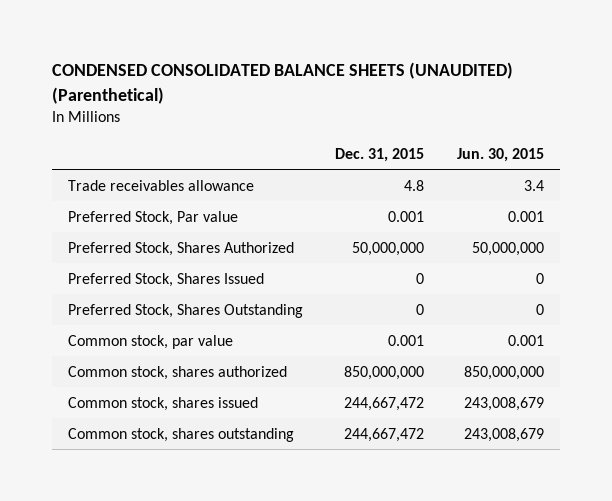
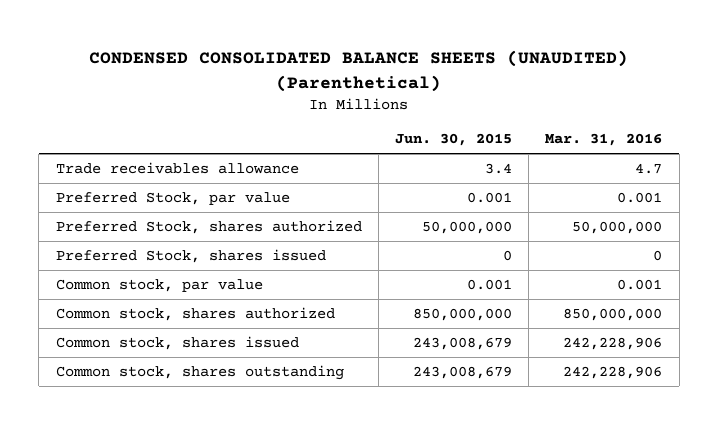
[335,147,425,162] Dec. 31, 2015 -> none
none -> [545,133,663,147] Mar. 31, 2016
[68,303,304,318] Preferred Stock, Shares Outstanding -> none
[68,210,239,225] Preferred Stock, Par value -> [55,191,290,205] Preferred Stock, par value
[68,241,295,256] Preferred Stock, Shares Authorized -> [55,219,362,234] Preferred Stock, shares authorized
[68,272,265,287] Preferred Stock, Shares Issued -> [55,248,326,263] Preferred Stock, shares issued

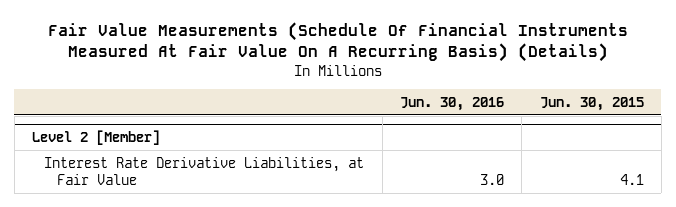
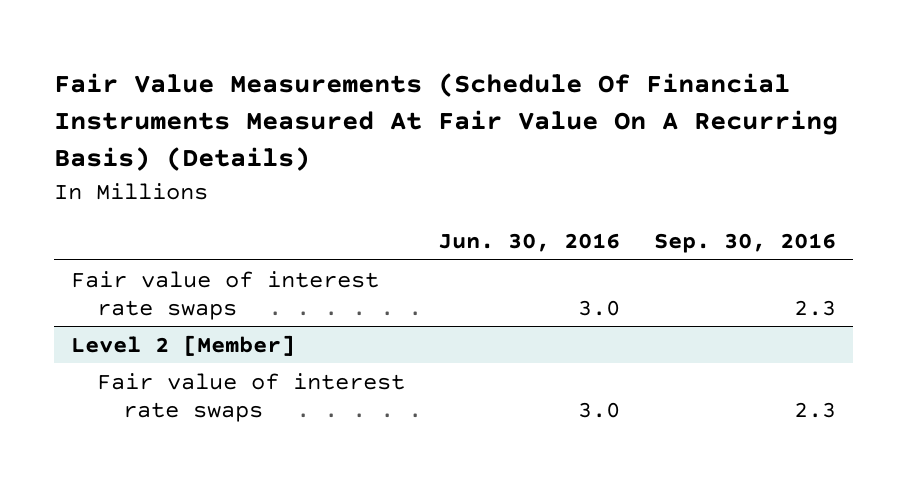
[539,96,644,111] Jun. 30, 2015 -> none
none -> [653,233,836,254] Sep. 30, 2016
none -> [71,270,380,320] Fair value of interest rate swaps
[44,156,365,186] Interest Rate Derivative Liabilities, at Fair Value -> [96,372,405,422] Fair value of interest rate swaps

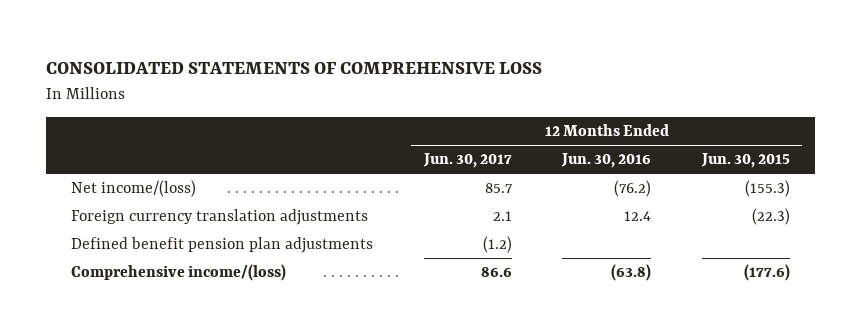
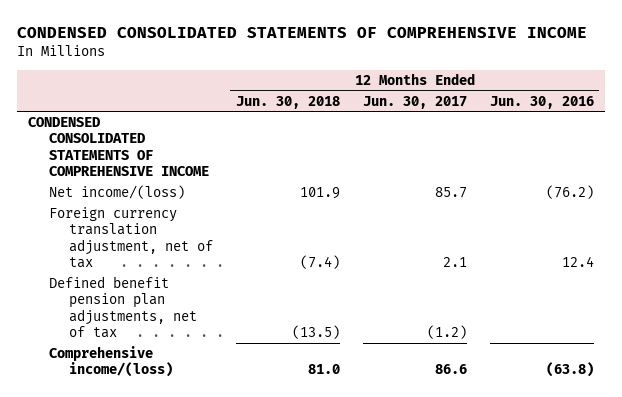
[46,62,543,75] CONSOLIDATED STATEMENTS OF COMPREHENSIVE LOSS -> [16,26,587,38] CONDENSED CONSOLIDATED STATEMENTS OF COMPREHENSIVE INCOME
[700,153,790,169] Jun. 30, 2015 -> none
none -> [235,95,340,109] Jun. 30, 2018
none -> [28,117,209,177] CONDENSED CONSOLIDATED STATEMENTS OF COMPREHENSIVE INCOME
[71,209,369,226] Foreign currency translation adjustments -> [48,207,214,269] Foreign currency translation adjustment, net of tax
[71,237,374,254] Defined benefit pension plan adjustments -> [48,276,198,339] Defined benefit pension plan adjustments, net of tax

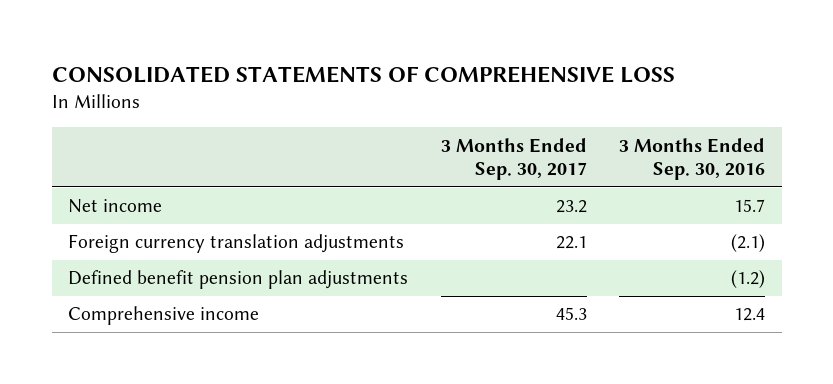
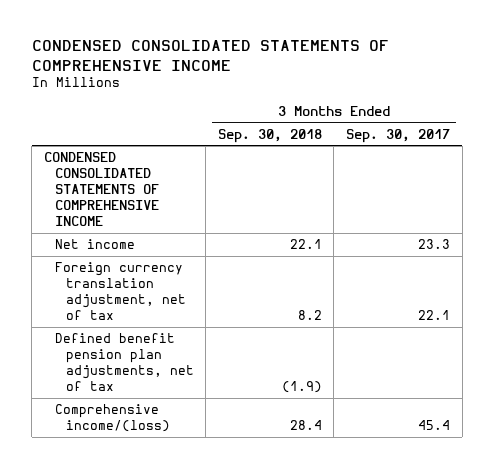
[51,65,675,83] CONSOLIDATED STATEMENTS OF COMPREHENSIVE LOSS -> [31,40,389,71] CONDENSED CONSOLIDATED STATEMENTS OF COMPREHENSIVE INCOME
[619,137,766,180] 3 Months Ended Sep. 30, 2016 -> none
none -> [217,128,322,143] Sep. 30, 2018
none -> [44,152,159,227] CONDENSED CONSOLIDATED STATEMENTS OF COMPREHENSIVE INCOME
[555,200,587,214] 23.2 -> [417,239,450,250] 23.3
[68,234,405,254] Foreign currency translation adjustments -> [54,262,186,321] Foreign currency translation adjustment, net of tax
[68,270,409,290] Defined benefit pension plan adjustments -> [54,333,194,392] Defined benefit pension plan adjustments, net of tax
[68,306,260,326] Comprehensive income -> [54,404,170,433] Comprehensive income/(loss)
[555,307,587,321] 45.3 -> [417,420,450,431] 45.4

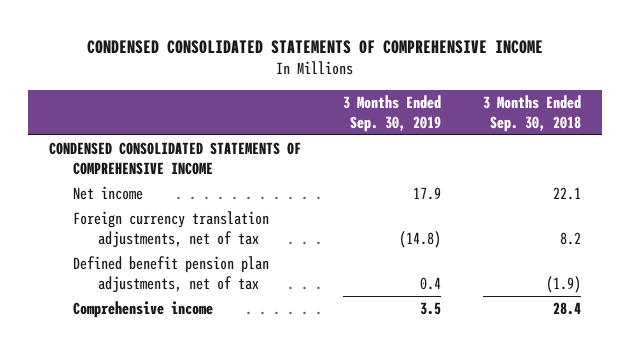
[345,128,450,143] Sep. 30, 2017 -> none
none -> [342,95,441,132] 3 Months Ended Sep. 30, 2019
[54,262,186,321] Foreign currency translation adjustment, net of tax -> [73,211,270,248] Foreign currency translation adjustments, net of tax
[54,404,170,433] Comprehensive income/(loss) -> [73,301,214,319] Comprehensive income

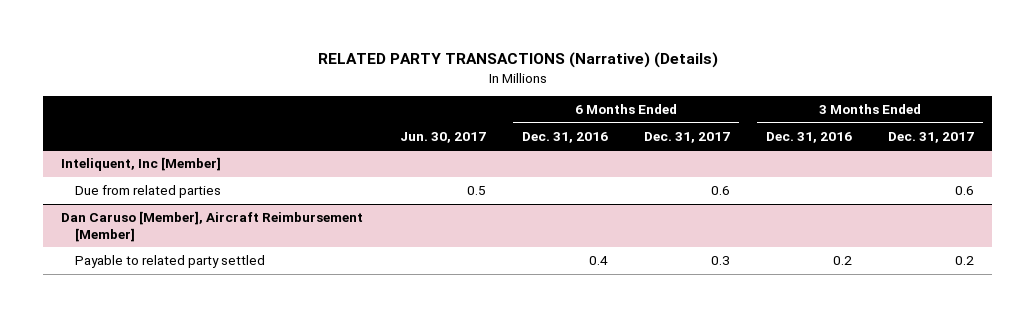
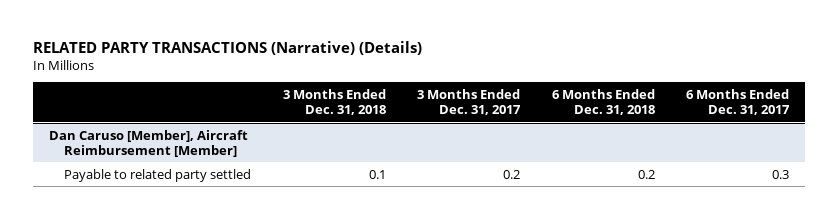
[399,131,486,143] Jun. 30, 2017 -> none
[521,131,608,143] Dec. 31, 2016 -> none
[765,131,852,143] Dec. 31, 2016 -> none
none -> [282,89,386,116] 3 Months Ended Dec. 31, 2018
none -> [551,89,655,116] 6 Months Ended Dec. 31, 2018
[61,157,222,172] Inteliquent, Inc [Member] -> none
[75,185,222,199] Due from related parties -> none

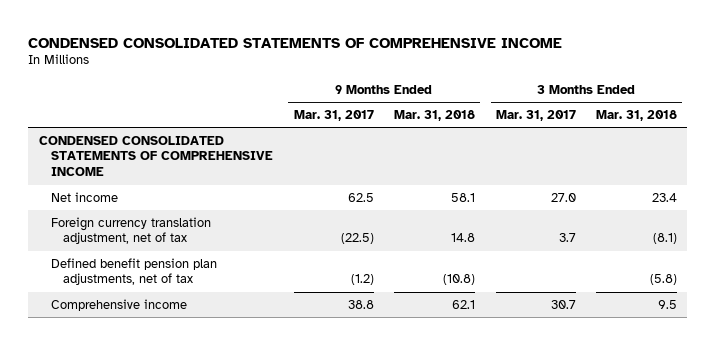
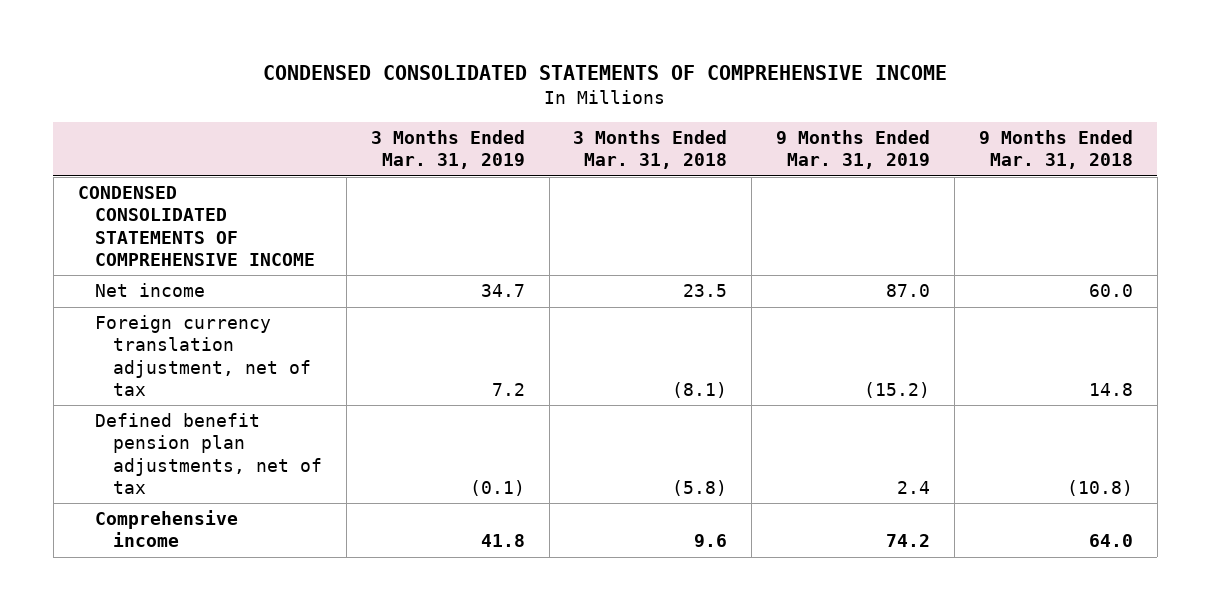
[293,109,374,121] Mar. 31, 2017 -> none
[495,109,576,121] Mar. 31, 2017 -> none
none -> [370,129,525,170] 3 Months Ended Mar. 31, 2019
none -> [776,129,931,170] 9 Months Ended Mar. 31, 2019
[451,192,476,202] 58.1 -> [1088,284,1133,298] 60.0
[652,192,678,202] 23.4 -> [683,284,728,298] 23.5
[452,299,476,309] 62.1 -> [1088,534,1133,548] 64.0
[658,299,678,309] 9.5 -> [694,534,728,548] 9.6

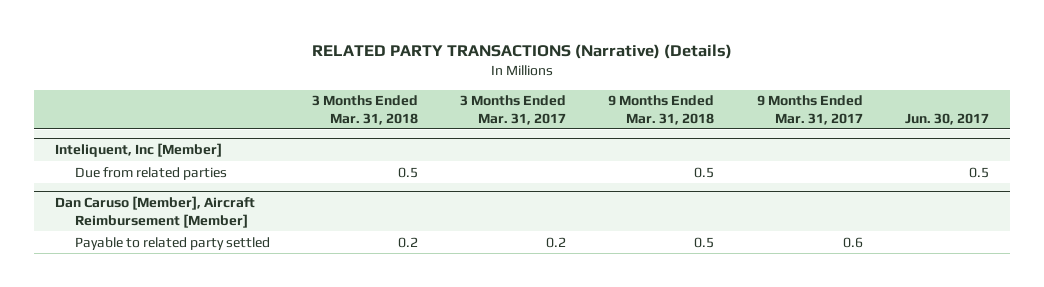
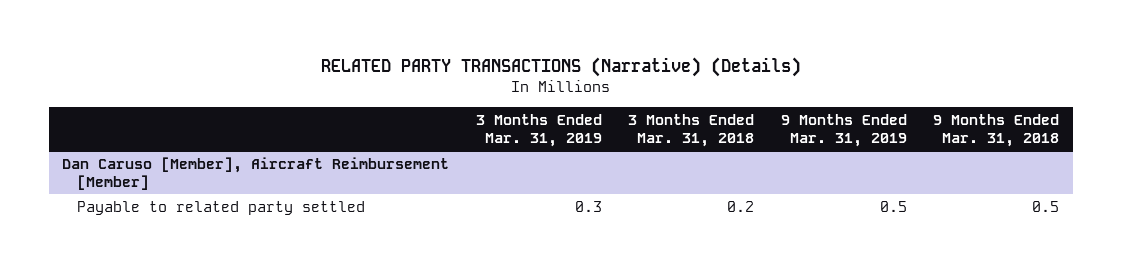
[460,95,567,125] 3 Months Ended Mar. 31, 2017 -> none
[756,95,863,125] 9 Months Ended Mar. 31, 2017 -> none
[904,112,989,125] Jun. 30, 2017 -> none
none -> [475,114,602,148] 3 Months Ended Mar. 31, 2019
none -> [780,114,907,148] 9 Months Ended Mar. 31, 2019
[55,143,223,158] Inteliquent, Inc [Member] -> none
[74,166,227,180] Due from related parties -> none

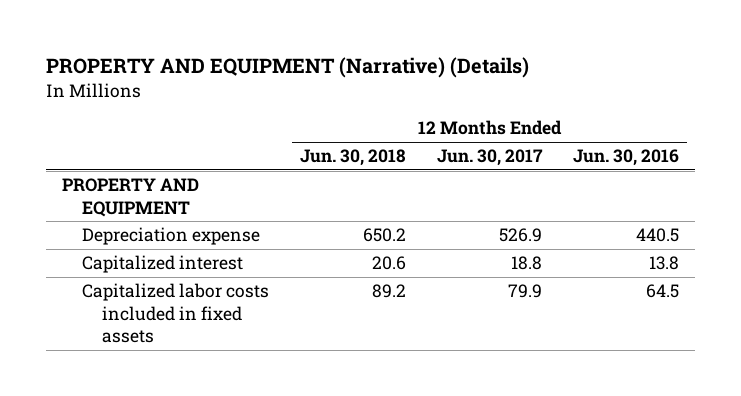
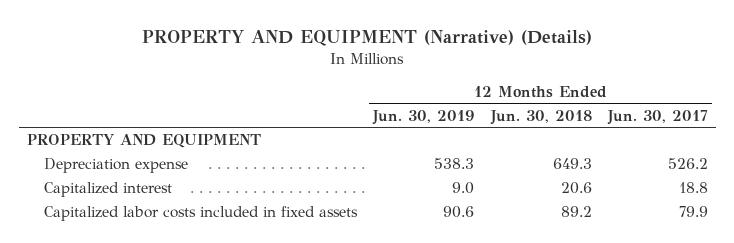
[573,149,680,167] Jun. 30, 2016 -> none
none -> [372,109,475,125] Jun. 30, 2019
[362,228,406,243] 650.2 -> [552,158,592,170] 649.3
[499,228,543,243] 526.9 -> [667,158,708,170] 526.2

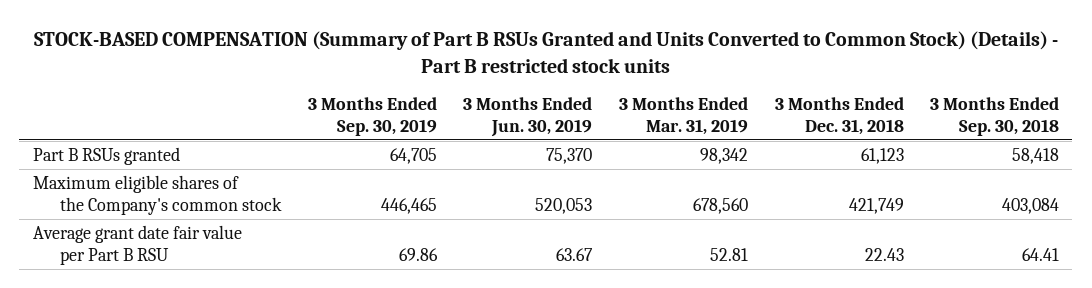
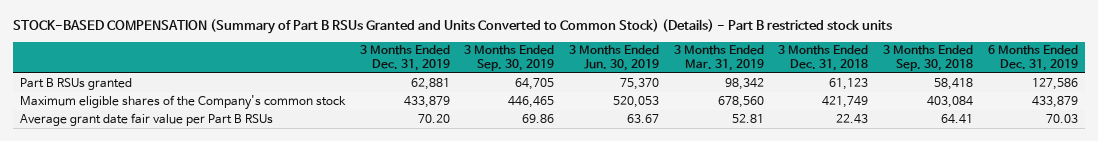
none -> [359,45,450,72] 3 Months Ended Dec. 31, 2019
none -> [987,45,1078,72] 6 Months Ended Dec. 31, 2019
[32,224,242,265] Average grant date fair value per Part B RSU -> [19,112,273,126] Average grant date fair value per Part B RSUs

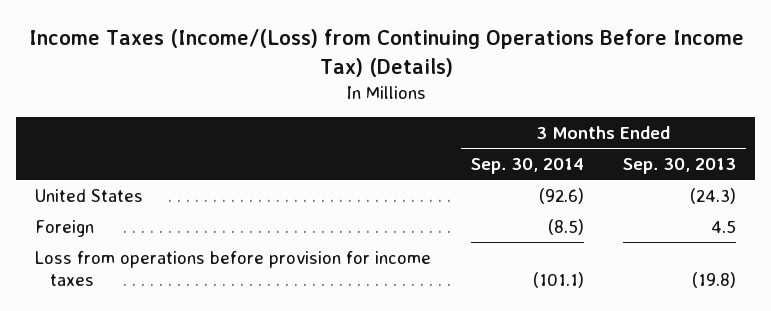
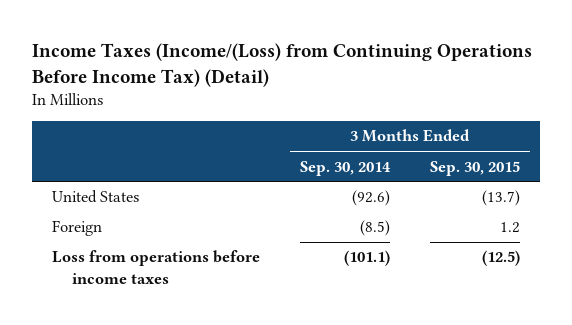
[28,28,744,77] Income Taxes (Income/(Loss) from Continuing Operations Before Income Tax) (Details) -> [32,43,533,87] Income Taxes (Income/(Loss) from Continuing Operations Before Income Tax) (Detail)
[622,158,736,175] Sep. 30, 2013 -> none
none -> [430,160,521,176] Sep. 30, 2015
[35,250,432,286] Loss from operations before provision for income taxes -> [52,250,261,284] Loss from operations before income taxes

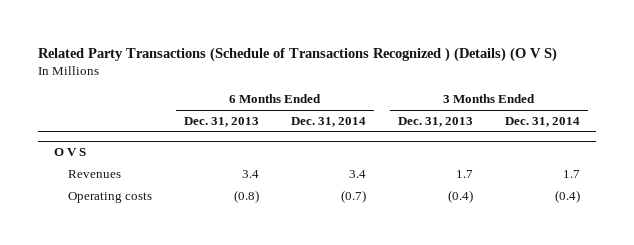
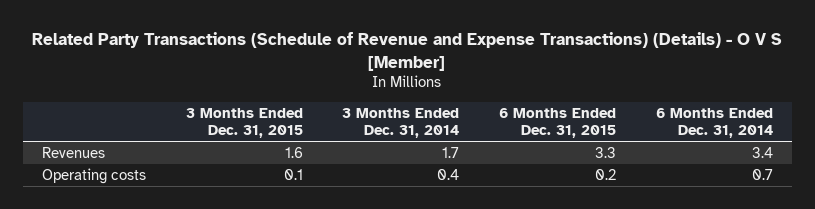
[38,47,558,63] Related Party Transactions (Schedule of Transactions Recognized ) (Details) (O V S) -> [32,32,783,71] Related Party Transactions (Schedule of Revenue and Expense Transactions) (Details) - O V S [Member]
[183,117,259,128] Dec. 31, 2013 -> none
[397,117,473,128] Dec. 31, 2013 -> none
none -> [185,107,303,139] 3 Months Ended Dec. 31, 2015
none -> [499,107,617,139] 6 Months Ended Dec. 31, 2015
[54,148,87,157] O V S -> none
[340,190,366,204] (0.7) -> [751,168,773,180] 0.7
[554,190,580,204] (0.4) -> [437,168,460,180] 0.4

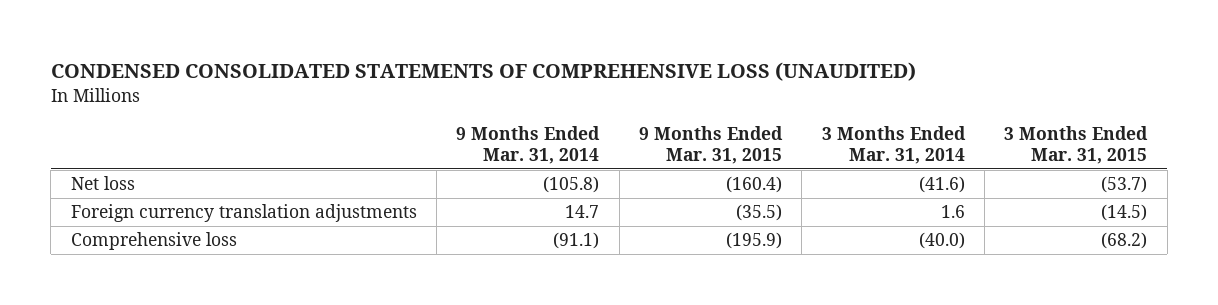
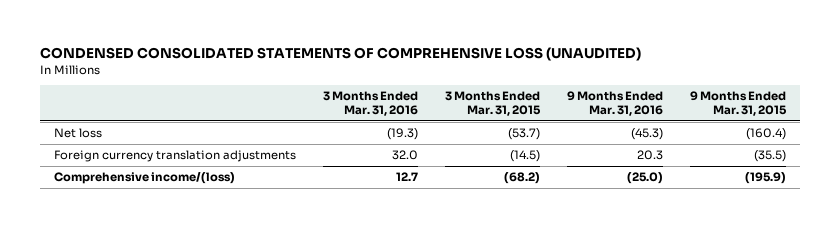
[456,125,601,165] 9 Months Ended Mar. 31, 2014 -> none
[821,125,966,165] 3 Months Ended Mar. 31, 2014 -> none
none -> [322,91,418,117] 3 Months Ended Mar. 31, 2016
none -> [567,91,664,117] 9 Months Ended Mar. 31, 2016
[70,232,237,251] Comprehensive loss -> [53,172,235,185] Comprehensive income/(loss)

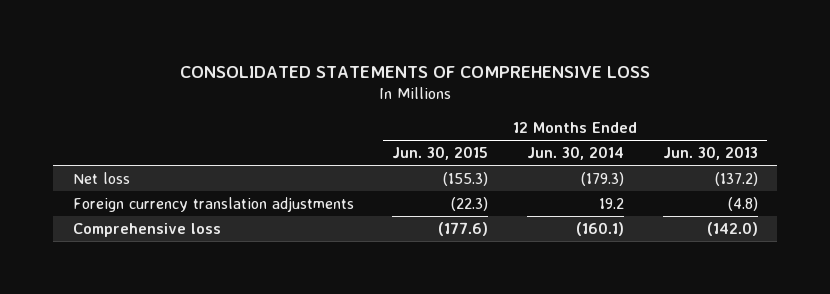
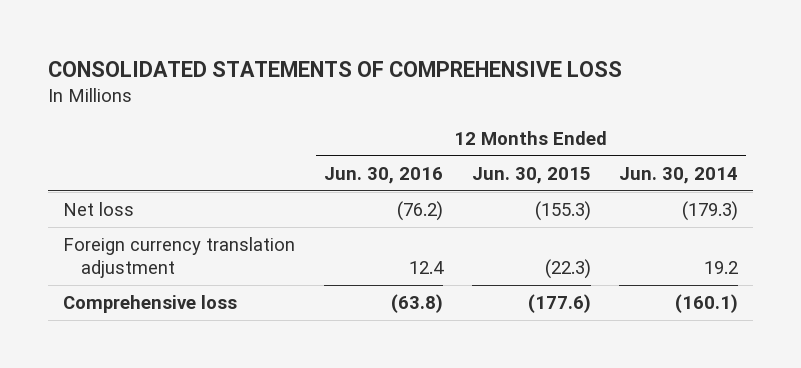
[662,146,758,161] Jun. 30, 2013 -> none
none -> [323,166,443,184] Jun. 30, 2016
[72,196,354,212] Foreign currency translation adjustments -> [62,237,295,279] Foreign currency translation adjustment

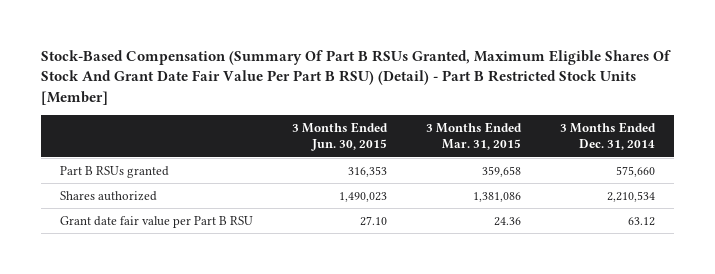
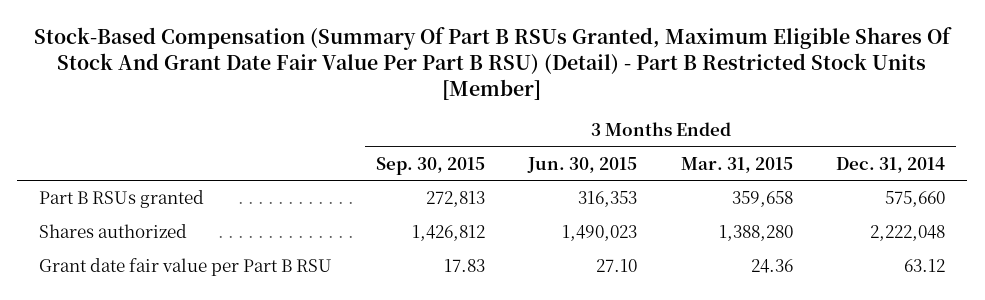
none -> [375,156,485,175] Sep. 30, 2015
[473,191,522,202] 1,381,086 -> [718,224,793,241] 1,388,280
[607,190,656,202] 2,210,534 -> [870,224,946,241] 2,222,048

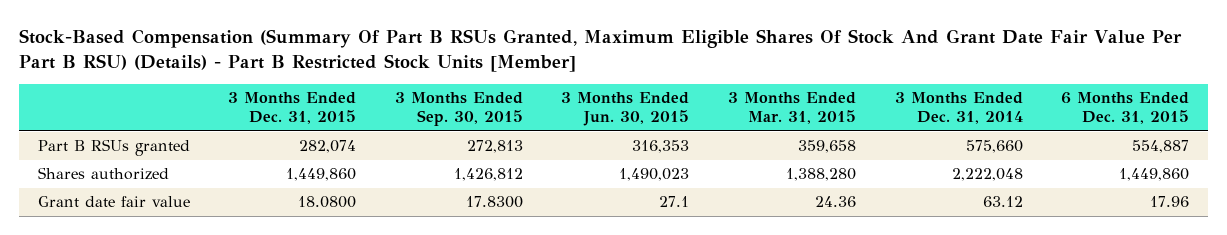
[34,26,953,101] Stock-Based Compensation (Summary Of Part B RSUs Granted, Maximum Eligible Shares Of Stock And Grant Date Fair Value Per Part B RSU) (Detail) - Part B Restricted Stock Units [Member] -> [18,29,1182,73] Stock-Based Compensation (Summary Of Part B RSUs Granted, Maximum Eligible Shares Of Stock And Grant Date Fair Value Per Part B RSU) (Details) - Part B Restricted Stock Units [Member]
none -> [228,92,357,125] 3 Months Ended Dec. 31, 2015
none -> [1061,92,1190,125] 6 Months Ended Dec. 31, 2015
[39,257,333,276] Grant date fair value per Part B RSU -> [37,196,190,208] Grant date fair value
[443,258,485,272] 17.83 -> [465,196,523,209] 17.8300
[596,258,638,272] 27.10 -> [659,196,690,208] 27.1

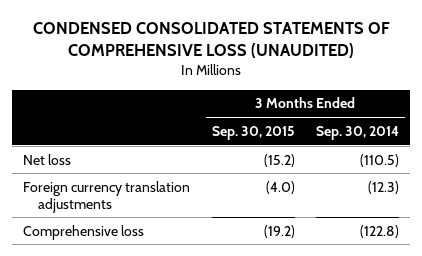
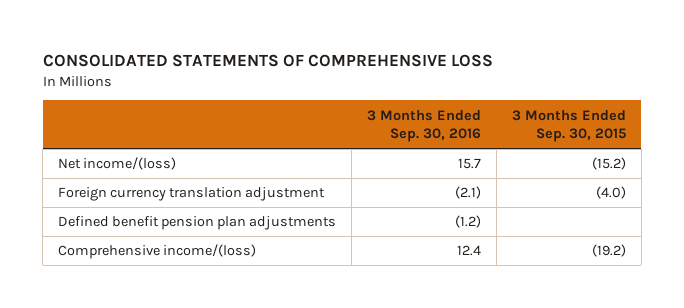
[33,22,391,59] CONDENSED CONSOLIDATED STATEMENTS OF COMPREHENSIVE LOSS (UNAUDITED) -> [42,53,493,67] CONSOLIDATED STATEMENTS OF COMPREHENSIVE LOSS
[316,125,400,140] Sep. 30, 2014 -> none
none -> [367,109,482,143] 3 Months Ended Sep. 30, 2016
[22,153,71,165] Net loss -> [58,157,177,171] Net income/(loss)
[22,180,190,213] Foreign currency translation adjustments -> [58,187,326,202] Foreign currency translation adjustment
none -> [58,216,337,231] Defined benefit pension plan adjustments
[22,224,144,240] Comprehensive loss -> [58,244,257,260] Comprehensive income/(loss)

